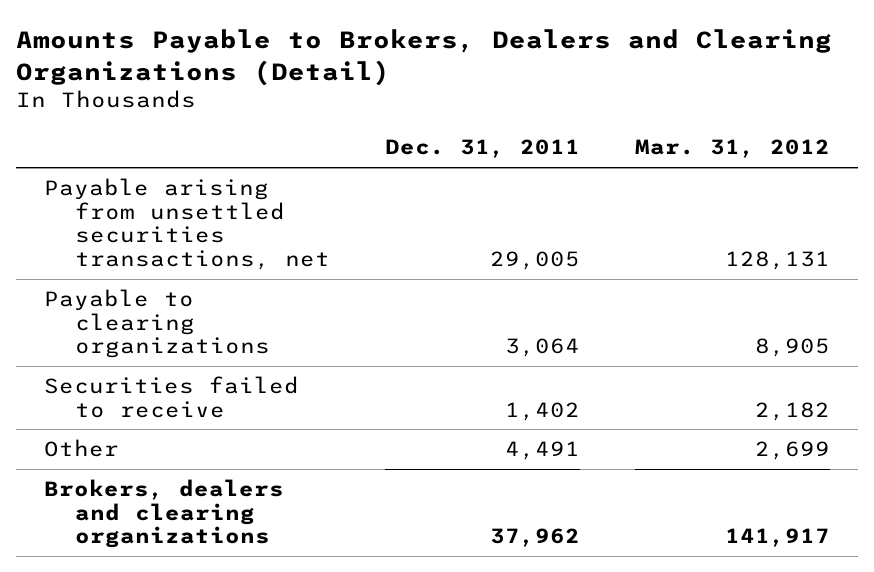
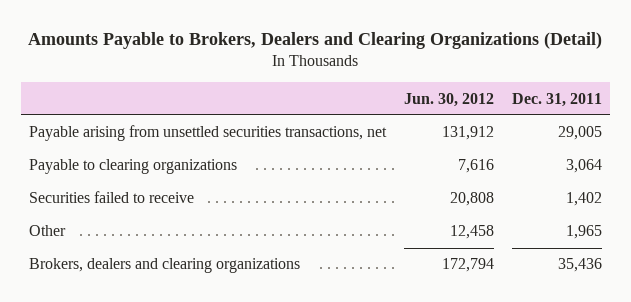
[635,139,831,159] Mar. 31, 2012 -> none
none -> [403,92,494,107] Jun. 30, 2012
[505,440,581,460] 4,491 -> [565,225,602,240] 1,965
[490,528,581,548] 37,962 -> [557,258,602,273] 35,436

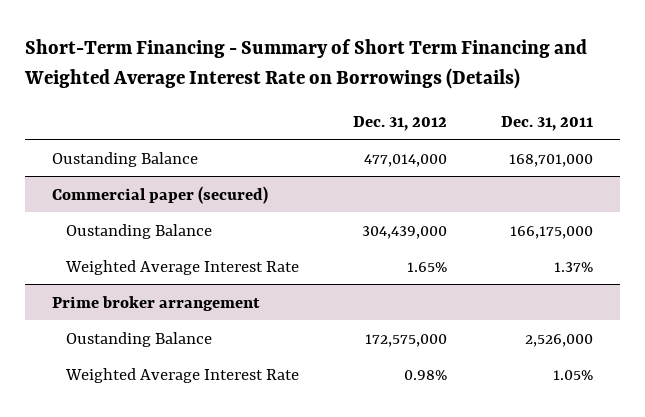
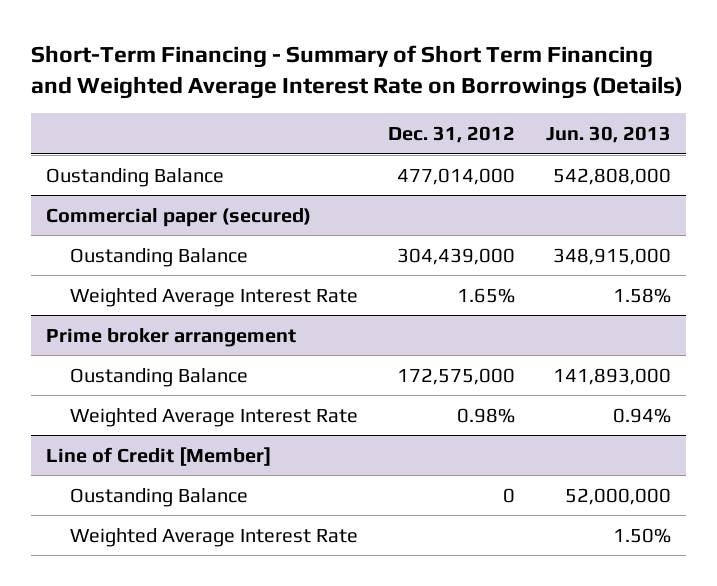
[501,115,594,131] Dec. 31, 2011 -> none
none -> [545,126,671,144] Jun. 30, 2013
none -> [45,446,271,466] Line of Credit [Member]
none -> [69,487,248,507] Oustanding Balance
none -> [69,527,358,547] Weighted Average Interest Rate

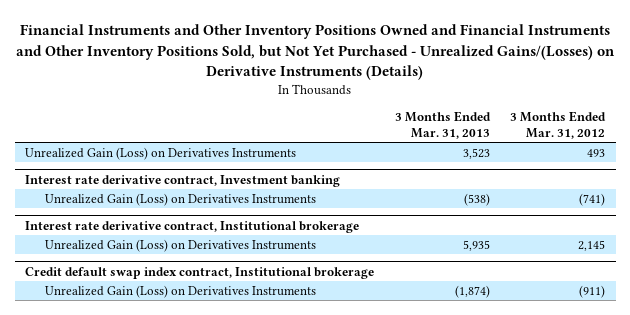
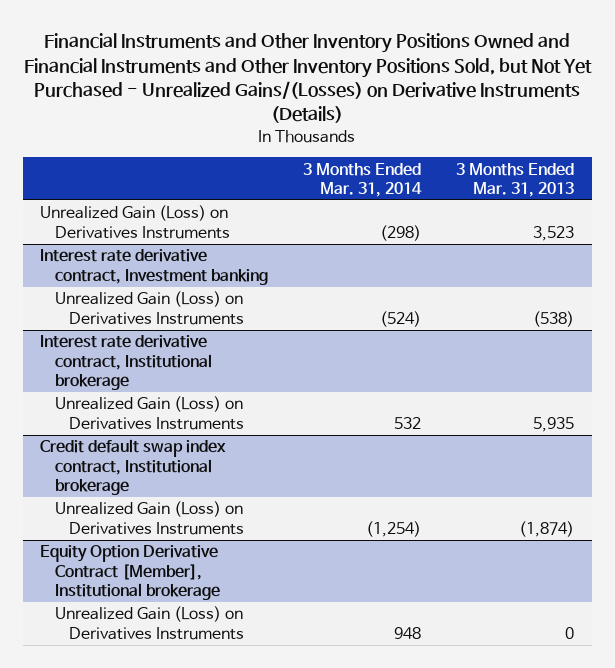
[510,111,607,140] 3 Months Ended Mar. 31, 2012 -> none
none -> [302,162,422,197] 3 Months Ended Mar. 31, 2014
none -> [40,545,220,600] Equity Option Derivative Contract [Member], Institutional brokerage
none -> [54,606,244,640] Unrealized Gain (Loss) on Derivatives Instruments

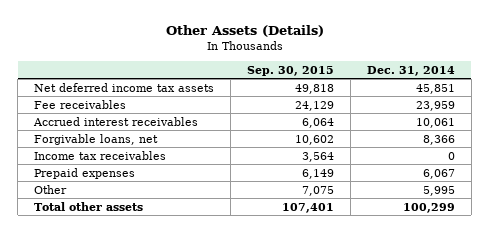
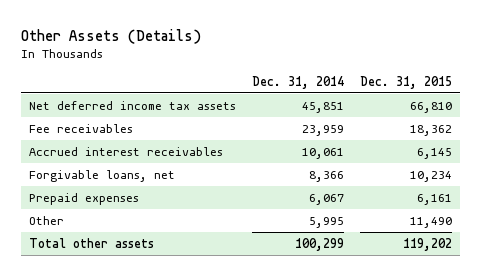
[247,65,335,76] Sep. 30, 2015 -> none
none -> [359,75,452,89] Dec. 31, 2015
[34,150,167,160] Income tax receivables -> none

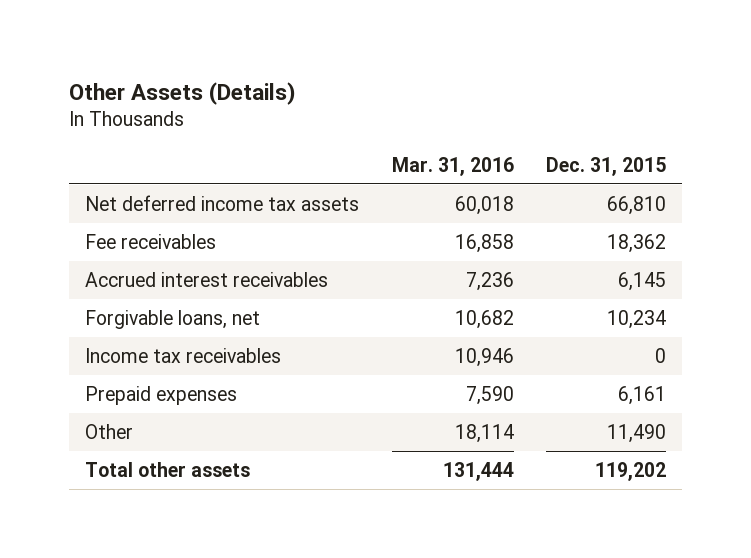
[251,75,344,89] Dec. 31, 2014 -> none
none -> [391,156,514,176] Mar. 31, 2016
none -> [85,348,282,364] Income tax receivables

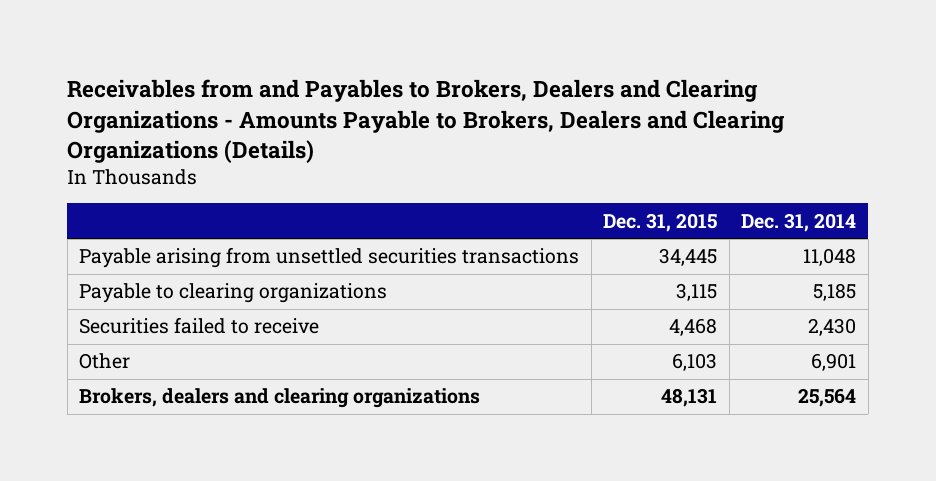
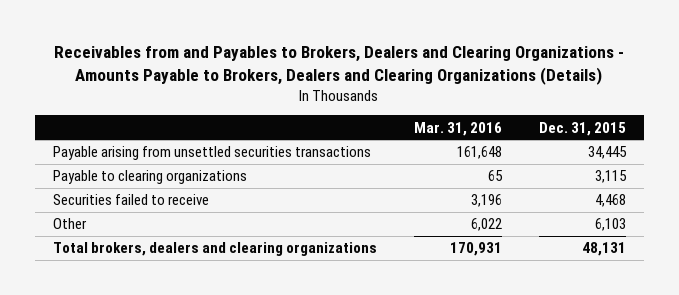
[741,212,857,232] Dec. 31, 2014 -> none
none -> [413,121,502,136] Mar. 31, 2016
[79,388,481,409] Brokers, dealers and clearing organizations -> [53,242,378,257] Total brokers, dealers and clearing organizations

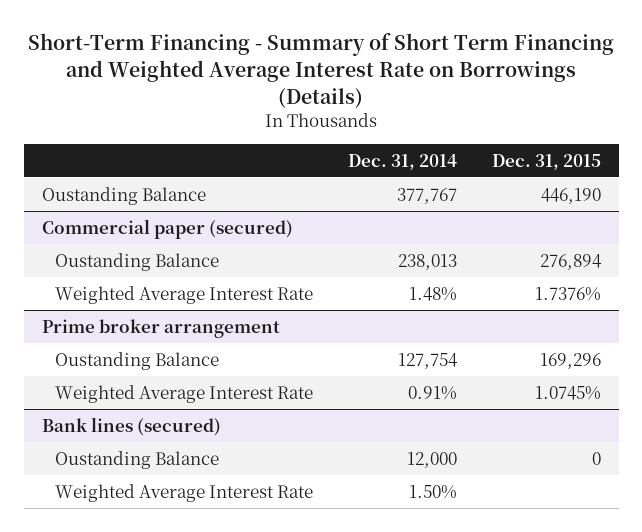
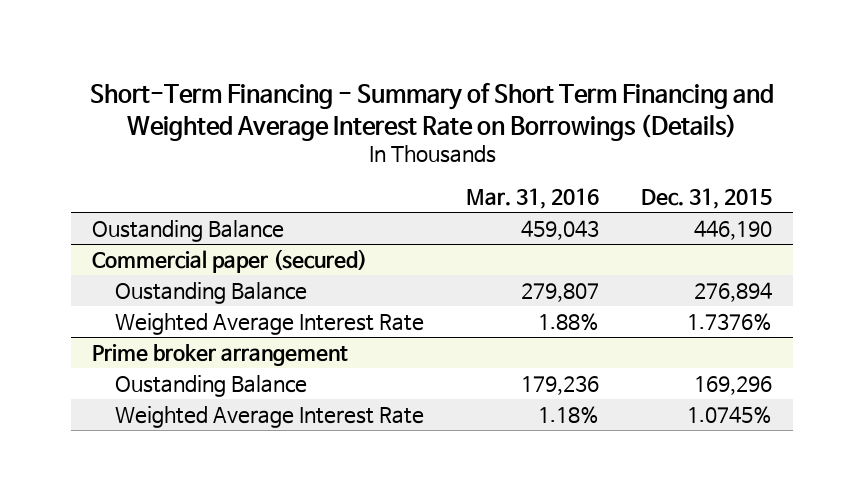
[347,153,457,170] Dec. 31, 2014 -> none
none -> [465,188,599,210] Mar. 31, 2016
[41,416,221,436] Bank lines (secured) -> none
[54,450,219,469] Oustanding Balance -> none
[54,483,313,502] Weighted Average Interest Rate -> none

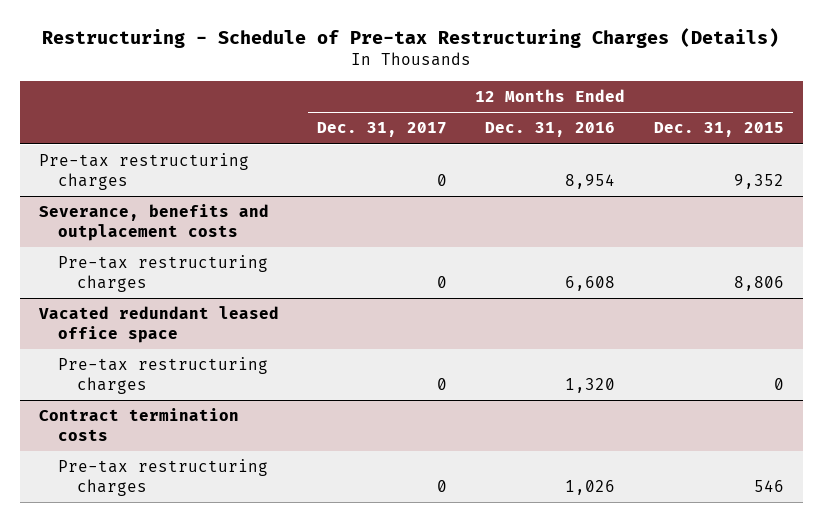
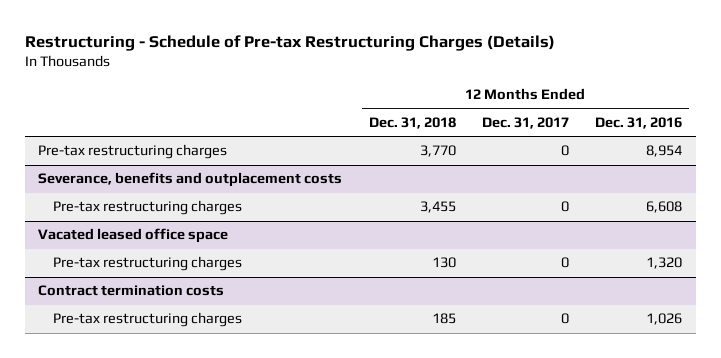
[653,122,784,138] Dec. 31, 2015 -> none
none -> [368,116,456,129] Dec. 31, 2018
[38,306,280,343] Vacated redundant leased office space -> [38,228,229,244] Vacated leased office space

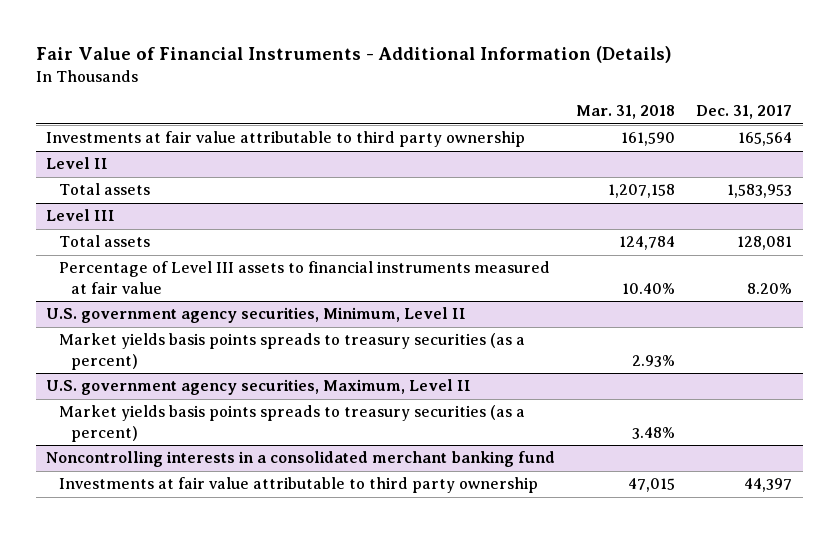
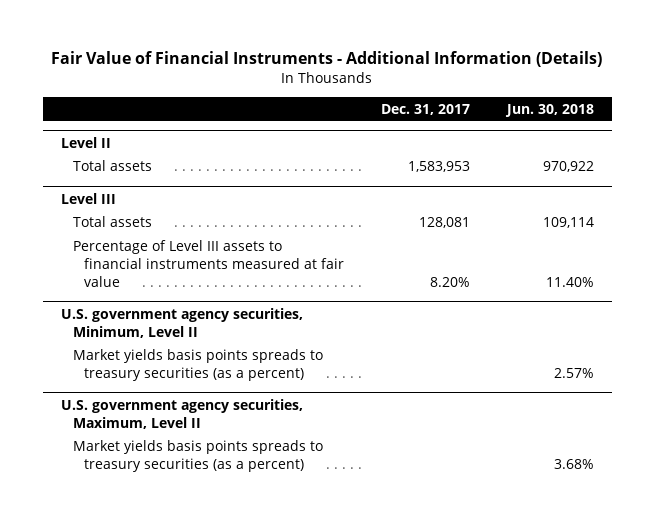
[576,105,676,120] Mar. 31, 2018 -> none
none -> [504,104,594,118] Jun. 30, 2018
[46,131,526,148] Investments at fair value attributable to third party ownership -> none
[46,451,556,468] Noncontrolling interests in a consolidated merchant banking fund -> none
[58,477,538,494] Investments at fair value attributable to third party ownership -> none

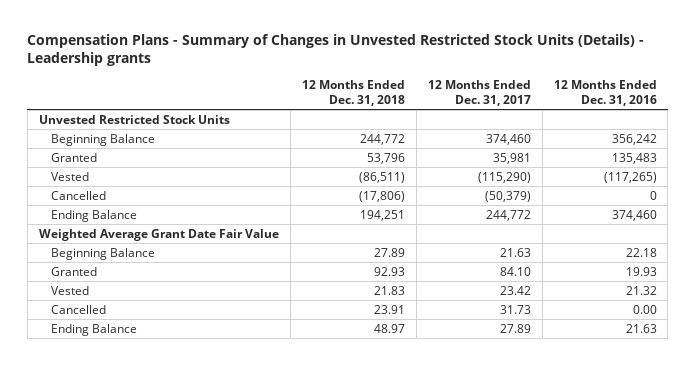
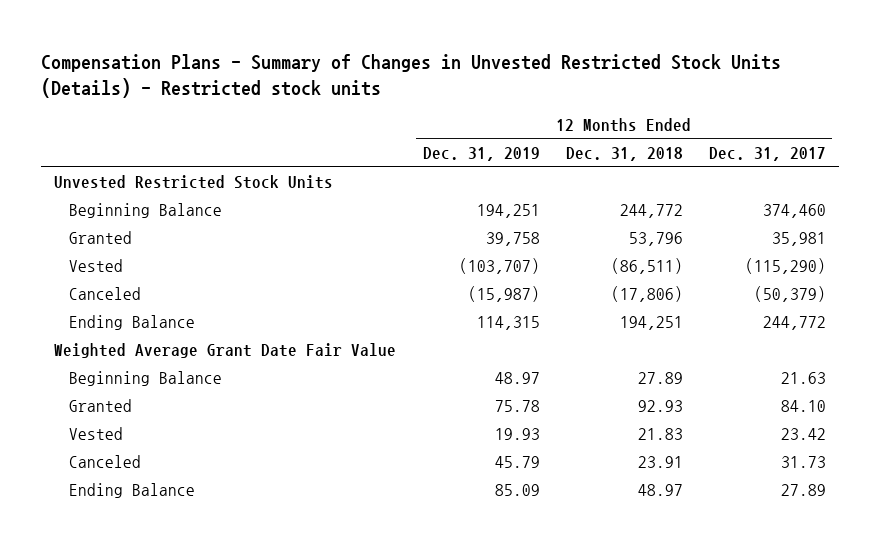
[27,34,645,67] Compensation Plans - Summary of Changes in Unvested Restricted Stock Units (Details) - Leadership grants -> [41,53,782,98] Compensation Plans - Summary of Changes in Unvested Restricted Stock Units (Details) - Restricted stock units
[553,79,657,106] 12 Months Ended Dec. 31, 2016 -> none
none -> [422,147,540,162] Dec. 31, 2019
[50,190,106,200] Cancelled -> [68,287,141,301] Canceled
[50,304,106,314] Cancelled -> [68,455,141,469] Canceled

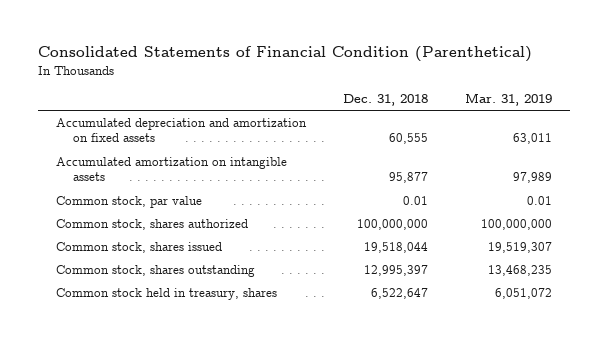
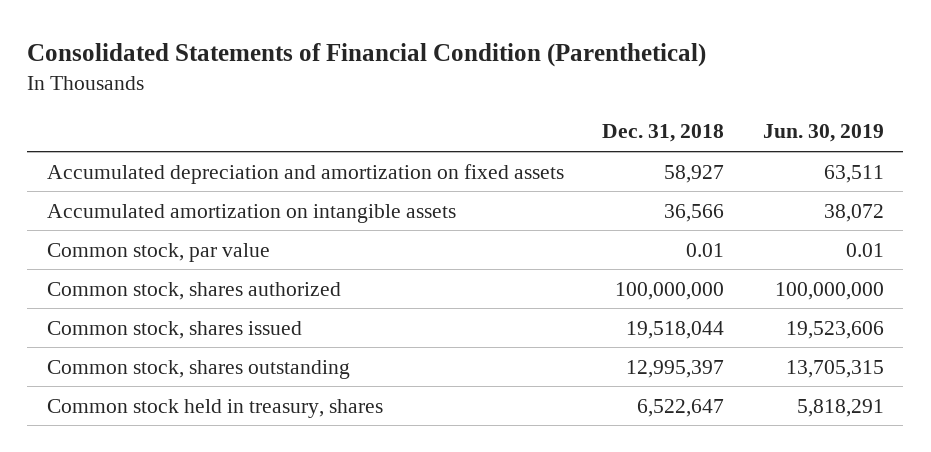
[464,93,552,107] Mar. 31, 2019 -> none
none -> [762,124,884,143] Jun. 30, 2019
[388,133,428,145] 60,555 -> [664,164,725,183] 58,927
[388,172,428,184] 95,877 -> [664,203,725,222] 36,566

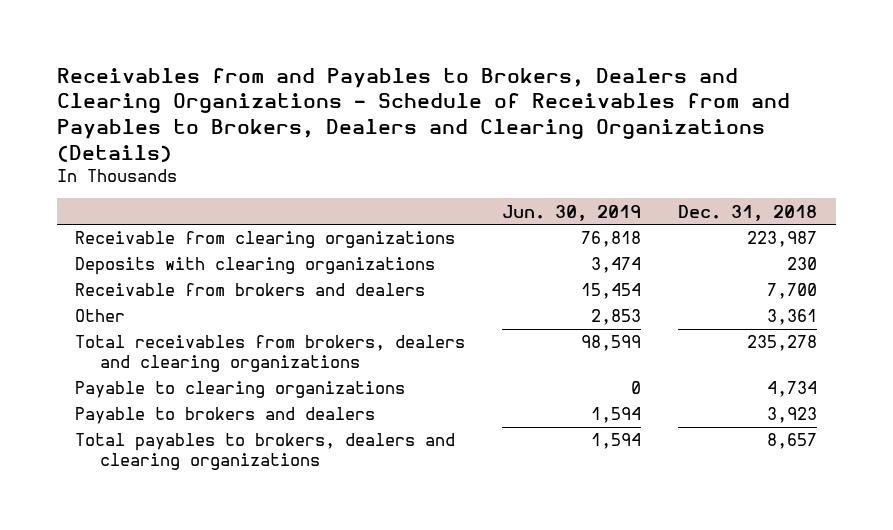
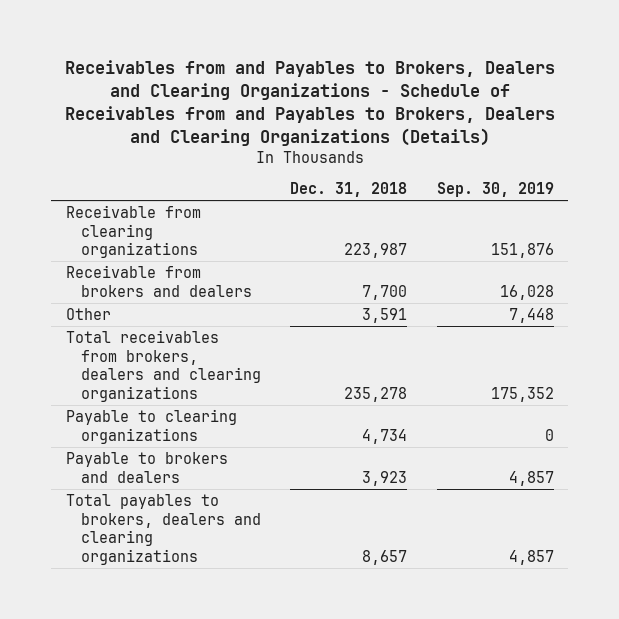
[502,204,642,221] Jun. 30, 2019 -> none
none -> [436,182,554,198] Sep. 30, 2019
[75,257,436,276] Deposits with clearing organizations -> none
[767,309,818,326] 3,361 -> [362,307,408,323] 3,591

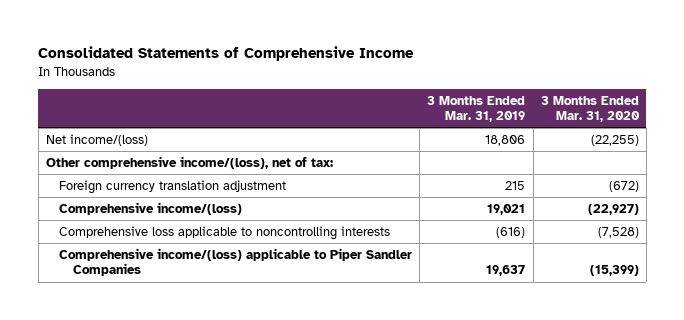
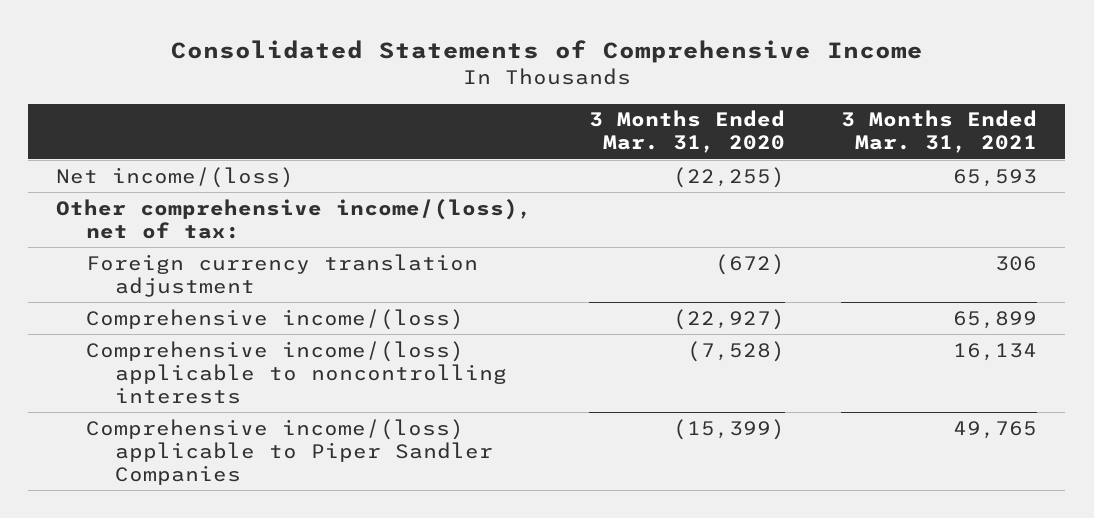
[427,95,526,122] 3 Months Ended Mar. 31, 2019 -> none
none -> [841,110,1038,154] 3 Months Ended Mar. 31, 2021
[59,226,391,241] Comprehensive loss applicable to noncontrolling interests -> [85,340,508,404] Comprehensive income/(loss) applicable to noncontrolling interests

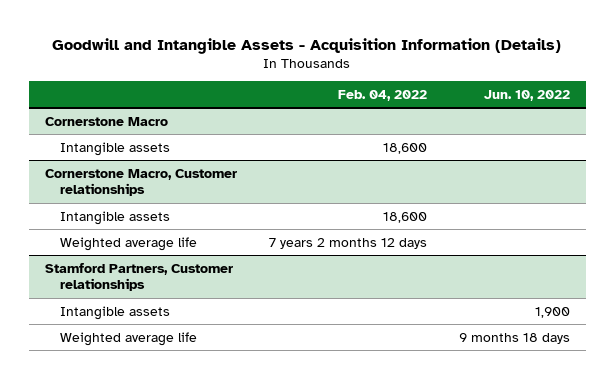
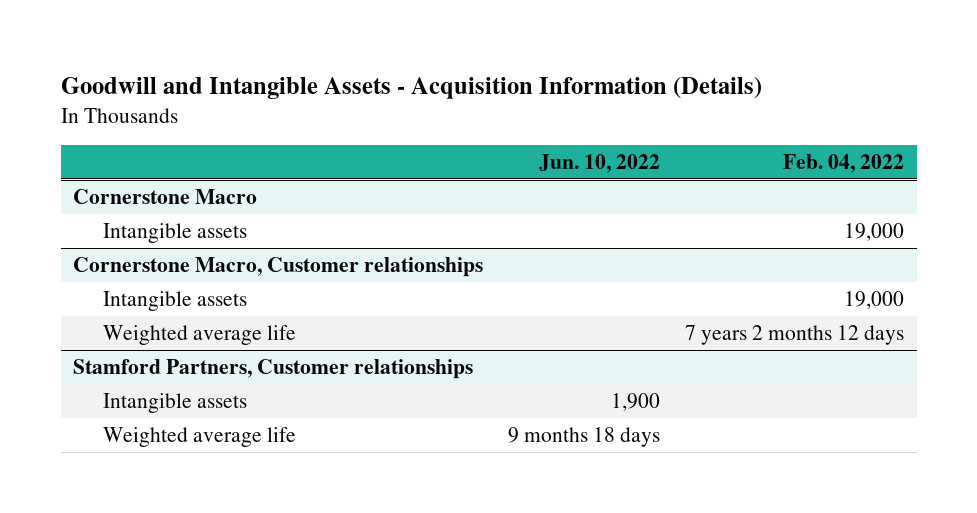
[382,142,427,154] 18,600 -> [844,223,905,242] 19,000
[382,211,427,223] 18,600 -> [844,291,905,310] 19,000

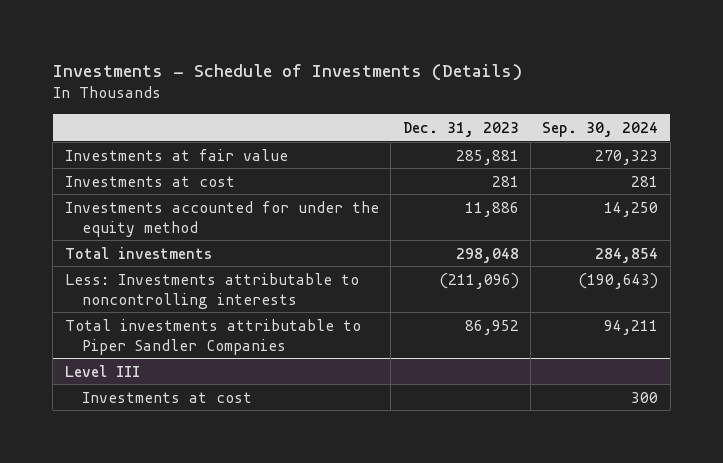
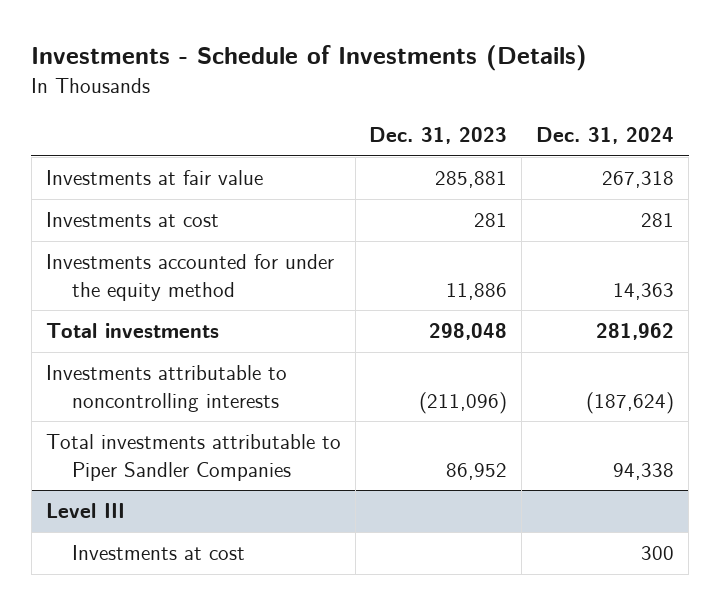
[542,121,659,137] Sep. 30, 2024 -> none
none -> [536,127,675,145] Dec. 31, 2024
[64,272,359,309] Less: Investments attributable to noncontrolling interests -> [45,365,287,412] Investments attributable to noncontrolling interests

